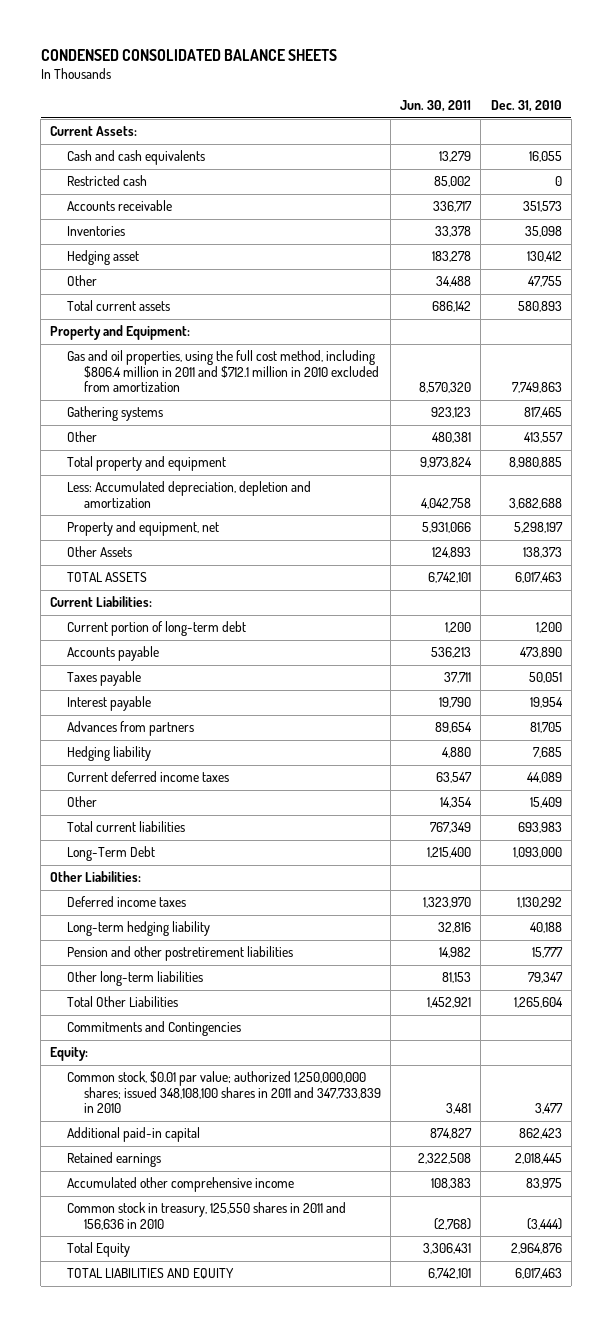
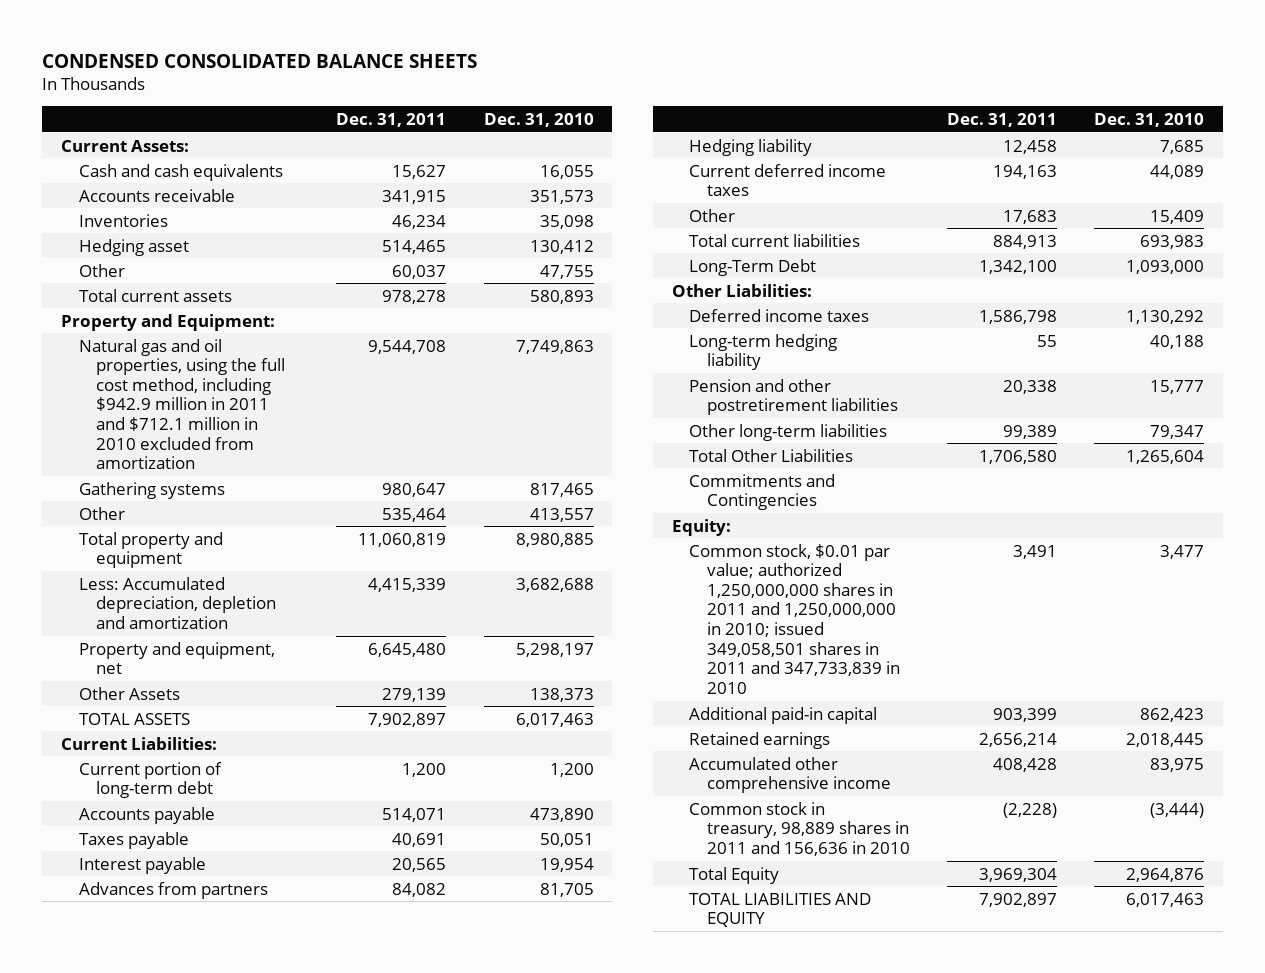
[400,99,472,112] Jun. 30, 2011 -> none
none -> [336,112,447,127] Dec. 31, 2011
[67,175,148,187] Restricted cash -> none
[67,350,379,392] Gas and oil properties, using the full cost method, including $806.4 million in 2011 and $712.1 million in 2010 excluded from amortization -> [78,338,286,470] Natural gas and oil properties, using the full cost method, including $942.9 million in 2011 and $712.1 million in 2010 excluded from amortization
[67,1071,381,1113] Common stock, $0.01 par value; authorized 1,250,000,000 shares; issued 348,108,100 shares in 2011 and 347,733,839 in 2010 -> [689,543,900,695] Common stock, $0.01 par value; authorized 1,250,000,000 shares in 2011 and 1,250,000,000 in 2010; issued 349,058,501 shares in 2011 and 347,733,839 in 2010
[67,1202,347,1230] Common stock in treasury, 125,550 shares in 2011 and 156,636 in 2010 -> [689,801,910,856] Common stock in treasury, 98,889 shares in 2011 and 156,636 in 2010

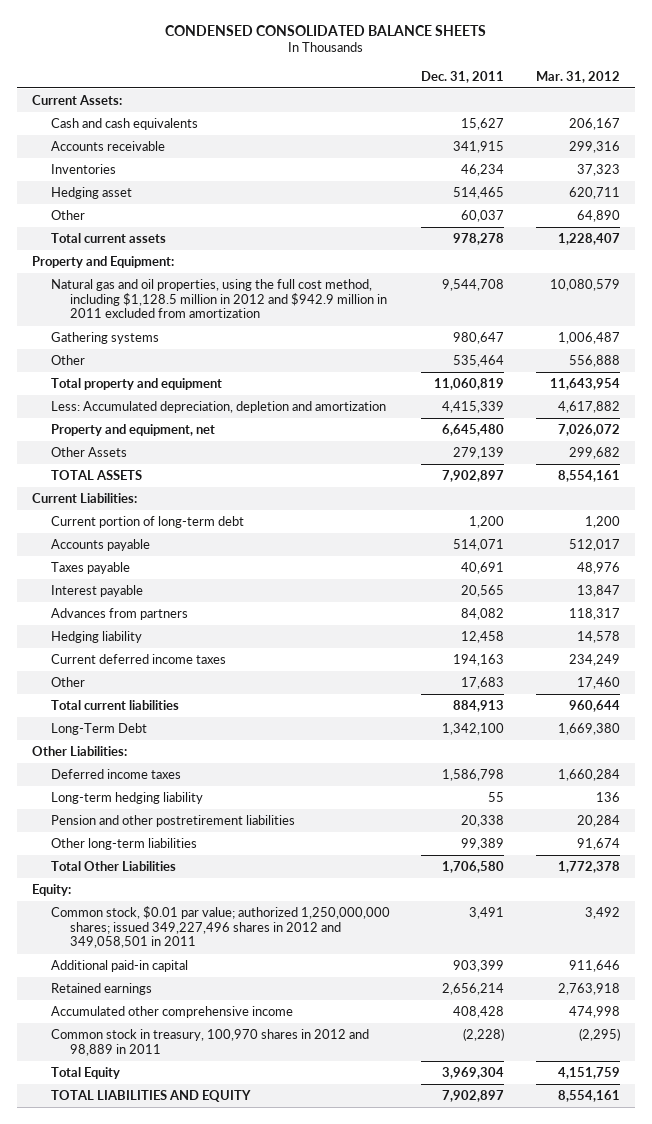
[483,112,594,127] Dec. 31, 2010 -> none
none -> [535,70,620,83] Mar. 31, 2012
[78,338,286,470] Natural gas and oil properties, using the full cost method, including $942.9 million in 2011 and $712.1 million in 2010 excluded from amortization -> [51,279,387,319] Natural gas and oil properties, using the full cost method, including $1,128.5 million in 2012 and $942.9 million in 2011 excluded from amortization
[689,473,836,511] Commitments and Contingencies -> none
[689,543,900,695] Common stock, $0.01 par value; authorized 1,250,000,000 shares in 2011 and 1,250,000,000 in 2010; issued 349,058,501 shares in 2011 and 347,733,839 in 2010 -> [51,906,391,949] Common stock, $0.01 par value; authorized 1,250,000,000 shares; issued 349,227,496 shares in 2012 and 349,058,501 in 2011
[689,801,910,856] Common stock in treasury, 98,889 shares in 2011 and 156,636 in 2010 -> [51,1029,370,1056] Common stock in treasury, 100,970 shares in 2012 and 98,889 in 2011

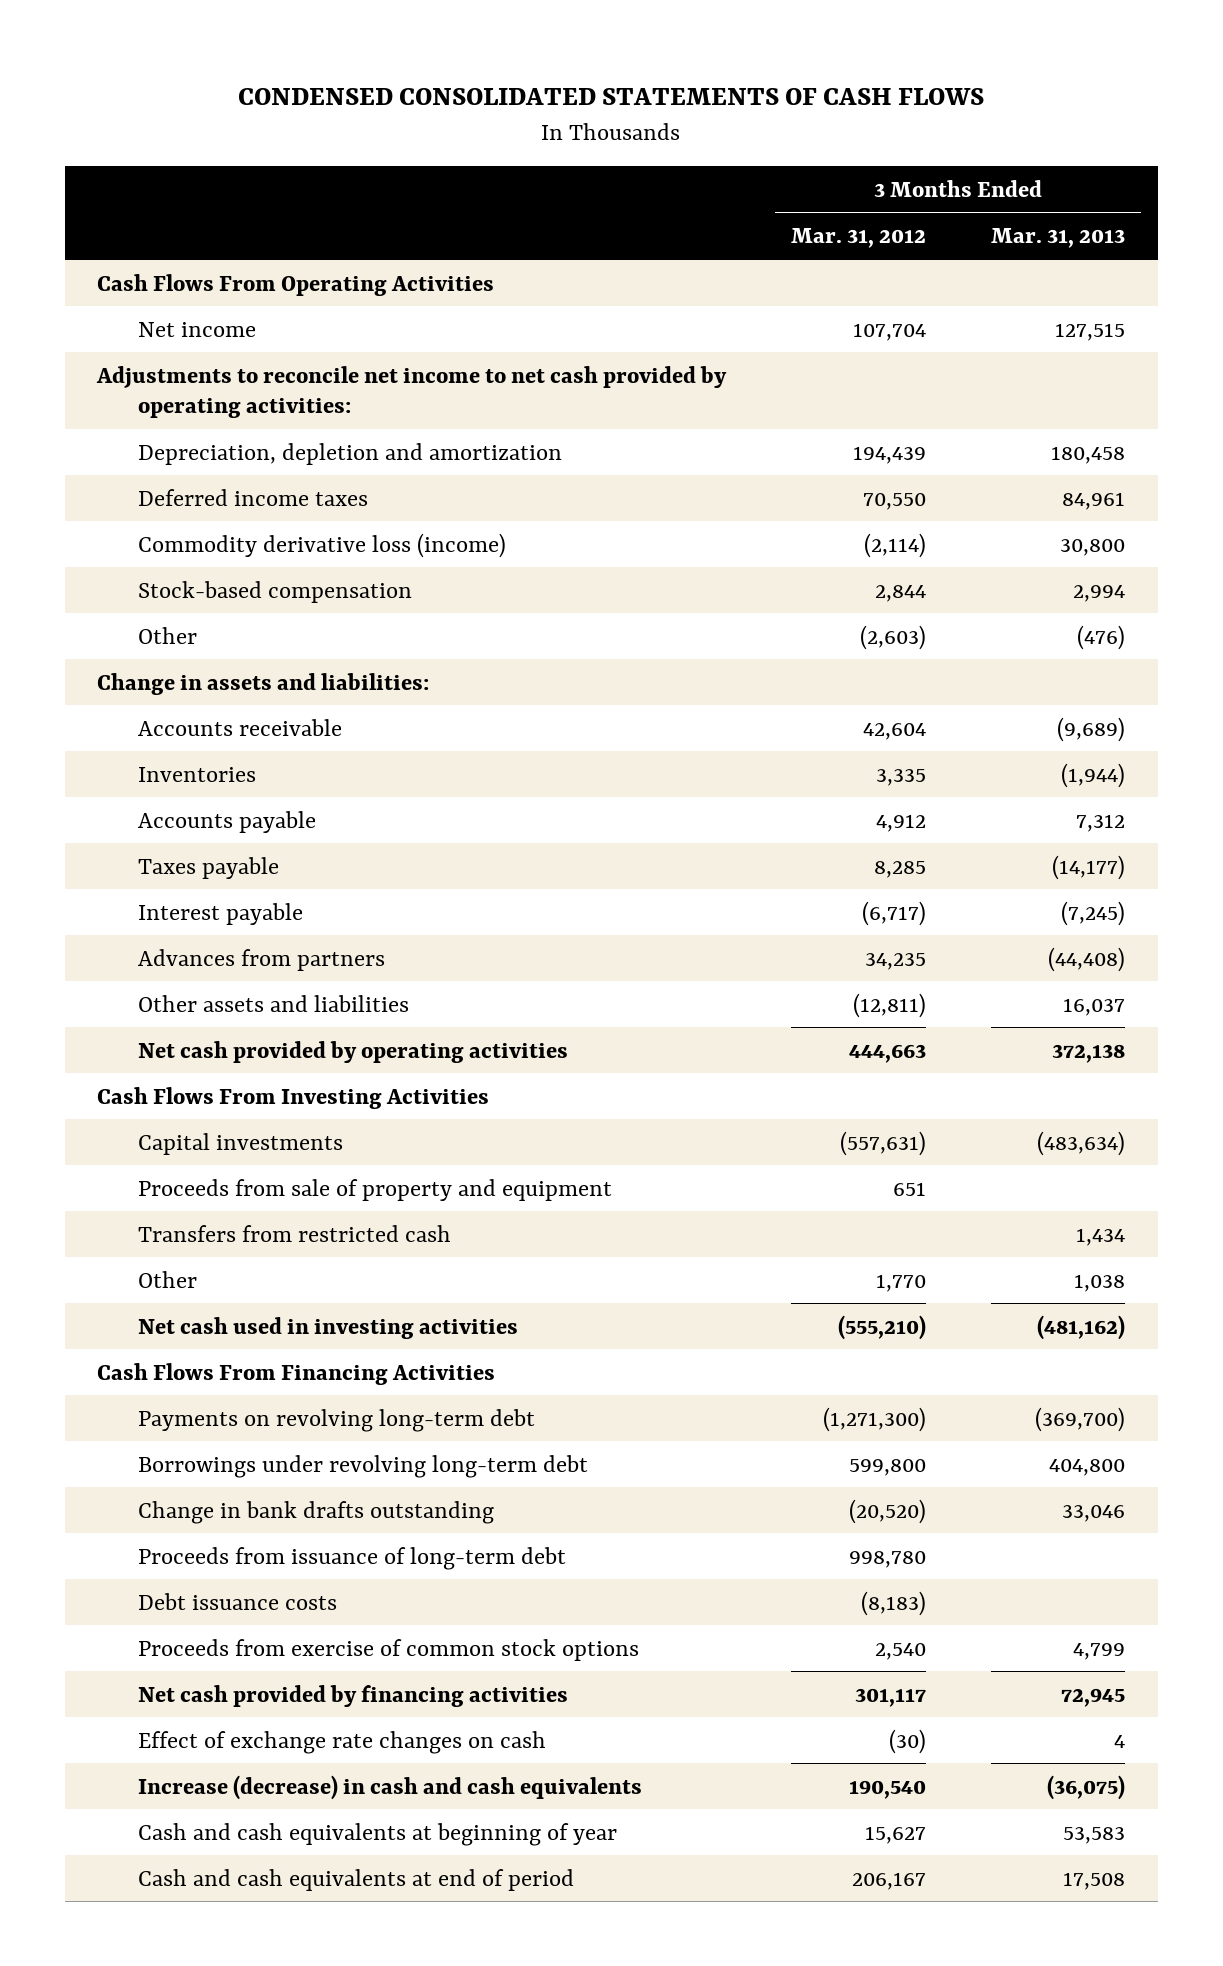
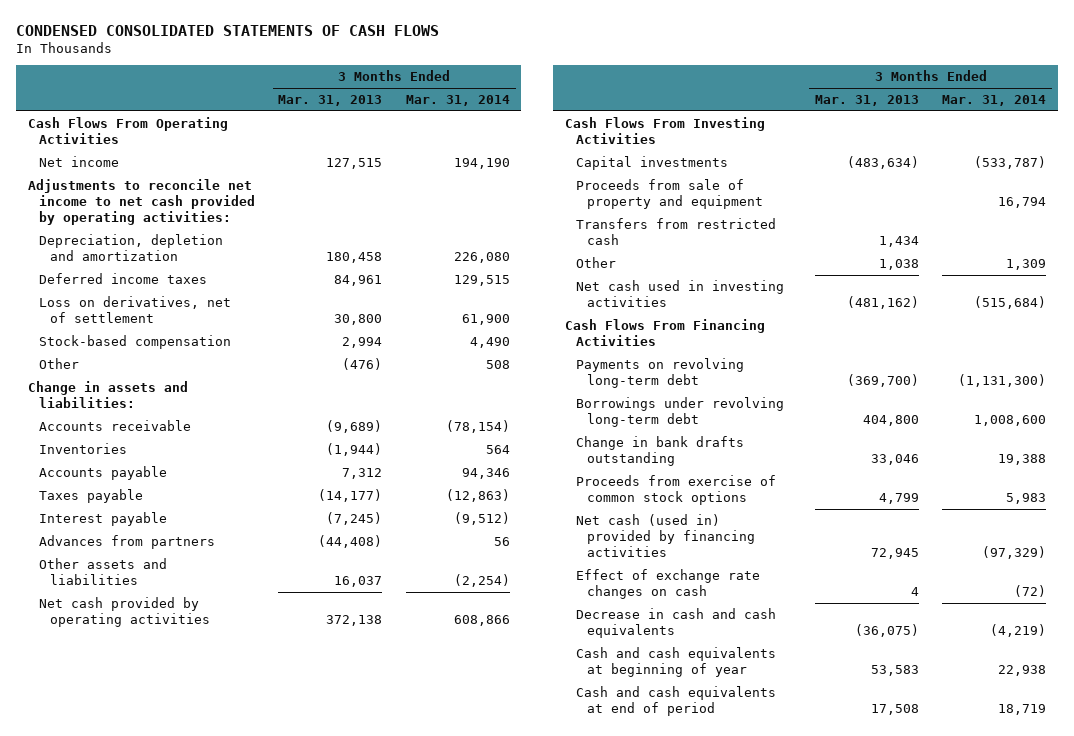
[791,228,927,249] Mar. 31, 2012 -> none
none -> [405,95,510,107] Mar. 31, 2014
[138,532,507,558] Commodity derivative loss (income) -> [39,295,232,323] Loss on derivatives, net of settlement
[138,1546,567,1570] Proceeds from issuance of long-term debt -> none
[138,1592,338,1610] Debt issuance costs -> none
[138,1684,569,1707] Net cash provided by financing activities -> [575,513,755,557] Net cash (used in) provided by financing activities
[138,1774,643,1800] Increase (decrease) in cash and cash equivalents -> [575,607,776,638] Decrease in cash and cash equivalents

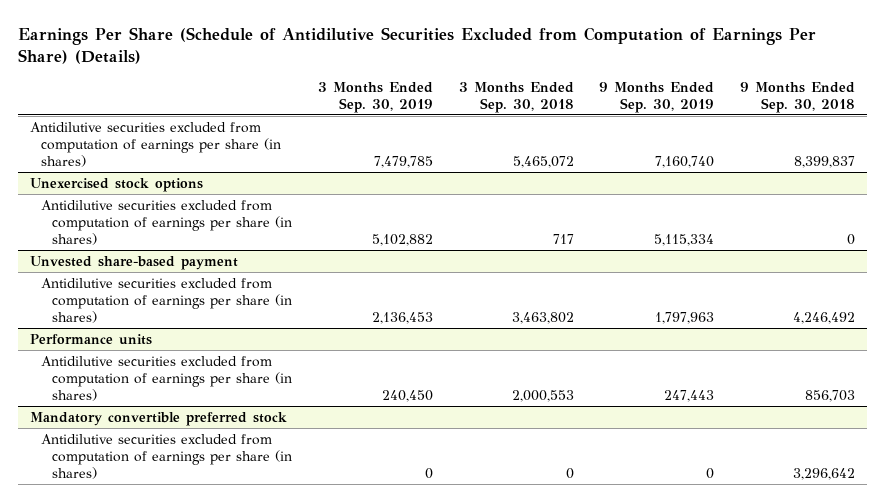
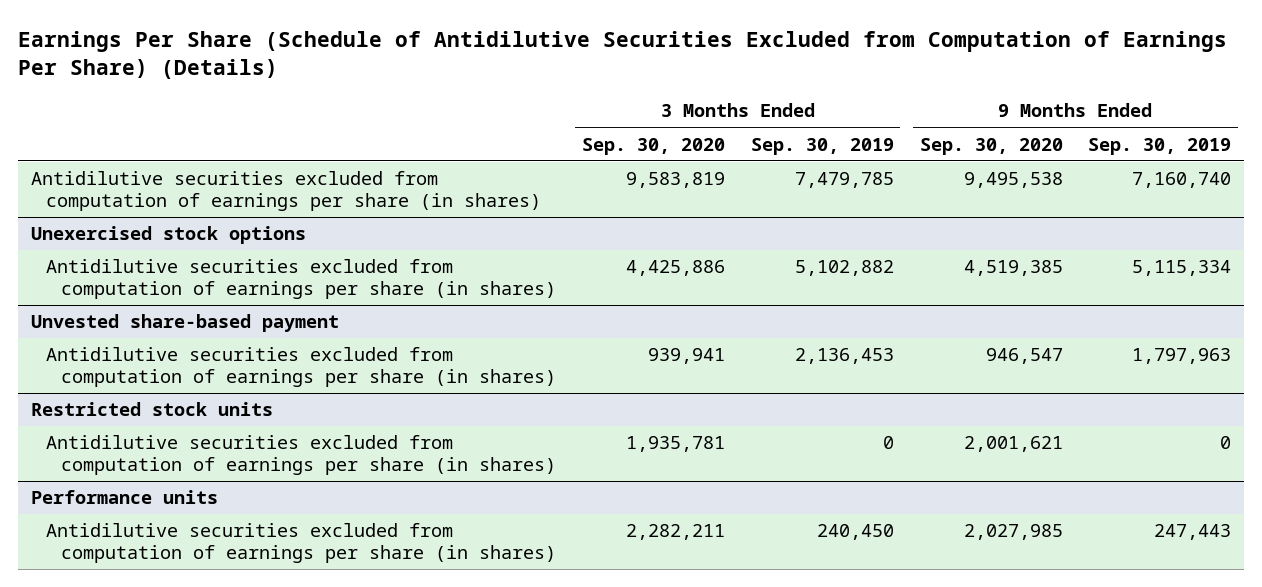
[458,81,574,113] 3 Months Ended Sep. 30, 2018 -> none
[739,81,855,113] 9 Months Ended Sep. 30, 2018 -> none
none -> [581,137,725,155] Sep. 30, 2020
none -> [919,137,1063,155] Sep. 30, 2020
none -> [31,402,274,417] Restricted stock units
none -> [45,435,556,475] Antidilutive securities excluded from computation of earnings per share (in shares)
[30,411,288,426] Mandatory convertible preferred stock -> none
[41,433,293,479] Antidilutive securities excluded from computation of earnings per share (in shares) -> none

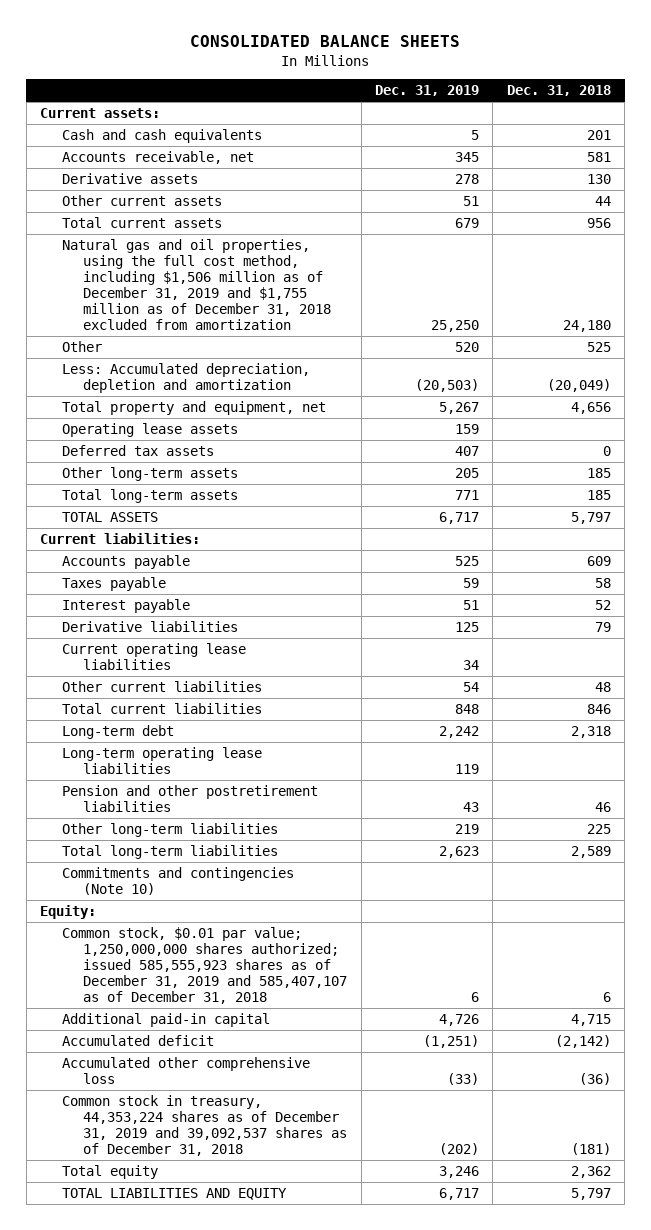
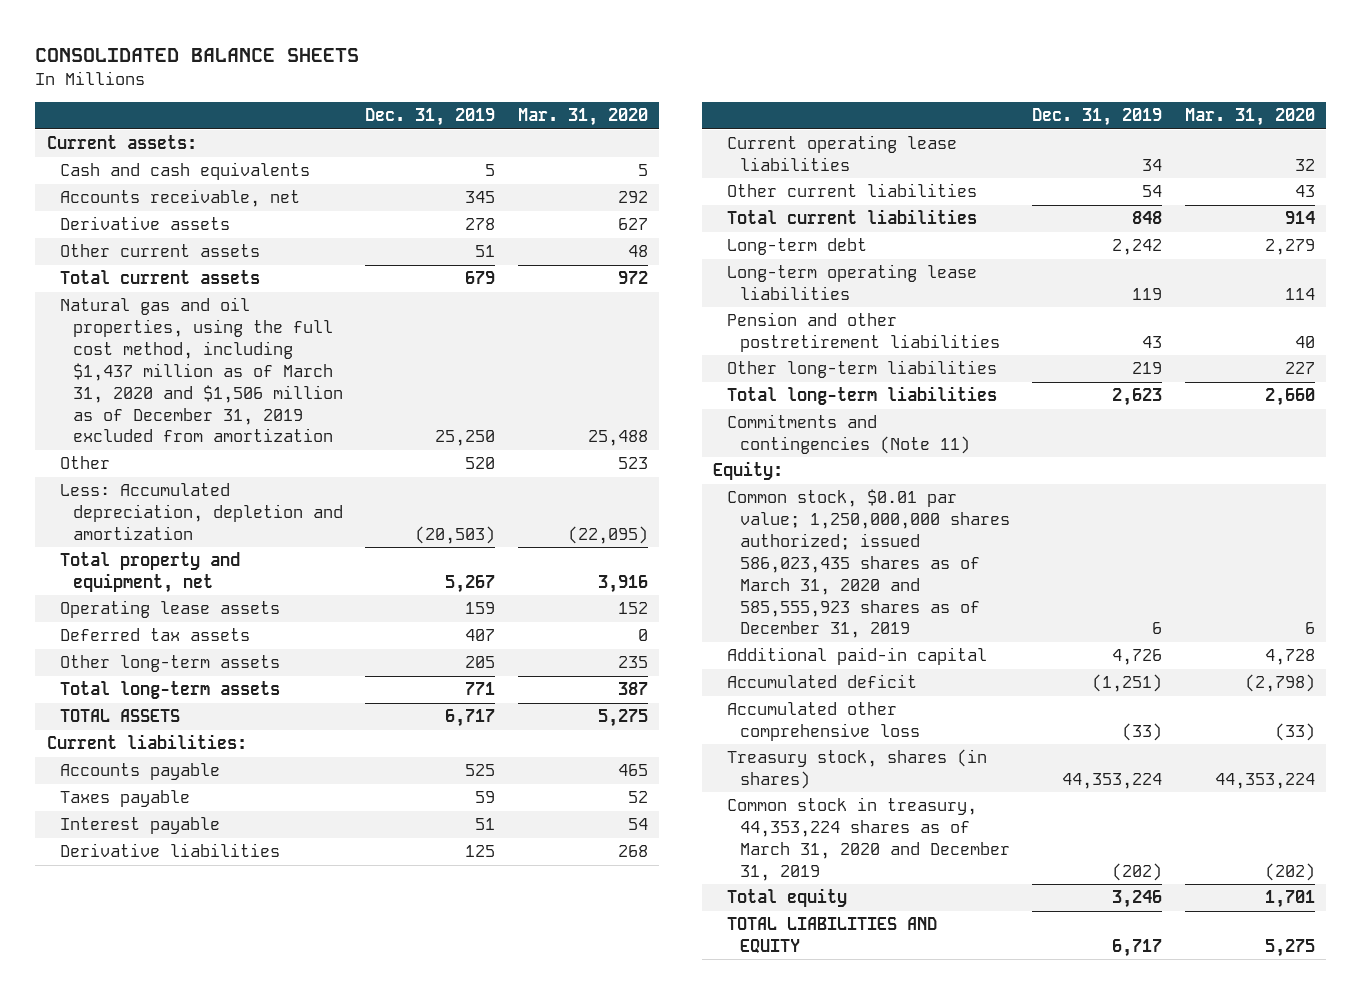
[506,85,611,97] Dec. 31, 2018 -> none
none -> [518,108,649,127] Mar. 31, 2020
[61,239,332,330] Natural gas and oil properties, using the full cost method, including $1,506 million as of December 31, 2019 and $1,755 million as of December 31, 2018 excluded from amortization -> [59,297,343,443] Natural gas and oil properties, using the full cost method, including $1,437 million as of March 31, 2020 and $1,506 million as of December 31, 2019 excluded from amortization
[61,867,294,896] Commitments and contingencies (Note 10) -> [726,414,970,455] Commitments and contingencies (Note 11)
[61,927,348,1004] Common stock, $0.01 par value; 1,250,000,000 shares authorized; issued 585,555,923 shares as of December 31, 2019 and 585,407,107 as of December 31, 2018 -> [726,489,1010,639] Common stock, $0.01 par value; 1,250,000,000 shares authorized; issued 586,023,435 shares as of March 31, 2020 and 585,555,923 shares as of December 31, 2019
none -> [726,749,987,790] Treasury stock, shares (in shares)
[61,1095,348,1156] Common stock in treasury, 44,353,224 shares as of December 31, 2019 and 39,092,537 shares as of December 31, 2018 -> [726,797,1010,881] Common stock in treasury, 44,353,224 shares as of March 31, 2020 and December 31, 2019

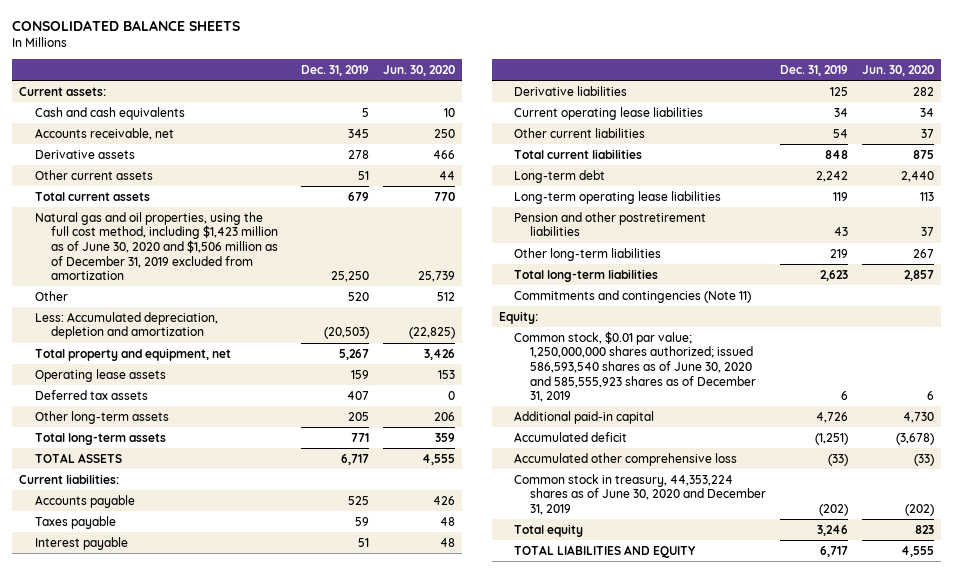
[518,108,649,127] Mar. 31, 2020 -> none
none -> [382,65,455,77] Jun. 30, 2020
[59,297,343,443] Natural gas and oil properties, using the full cost method, including $1,437 million as of March 31, 2020 and $1,506 million as of December 31, 2019 excluded from amortization -> [34,211,278,281] Natural gas and oil properties, using the full cost method, including $1,423 million as of June 30, 2020 and $1,506 million as of December 31, 2019 excluded from amortization
[726,489,1010,639] Common stock, $0.01 par value; 1,250,000,000 shares authorized; issued 586,023,435 shares as of March 31, 2020 and 585,555,923 shares as of December 31, 2019 -> [514,330,757,403] Common stock, $0.01 par value; 1,250,000,000 shares authorized; issued 586,593,540 shares as of June 30, 2020 and 585,555,923 shares as of December 31, 2019
[726,749,987,790] Treasury stock, shares (in shares) -> none
[726,797,1010,881] Common stock in treasury, 44,353,224 shares as of March 31, 2020 and December 31, 2019 -> [514,473,767,515] Common stock in treasury, 44,353,224 shares as of June 30, 2020 and December 31, 2019

